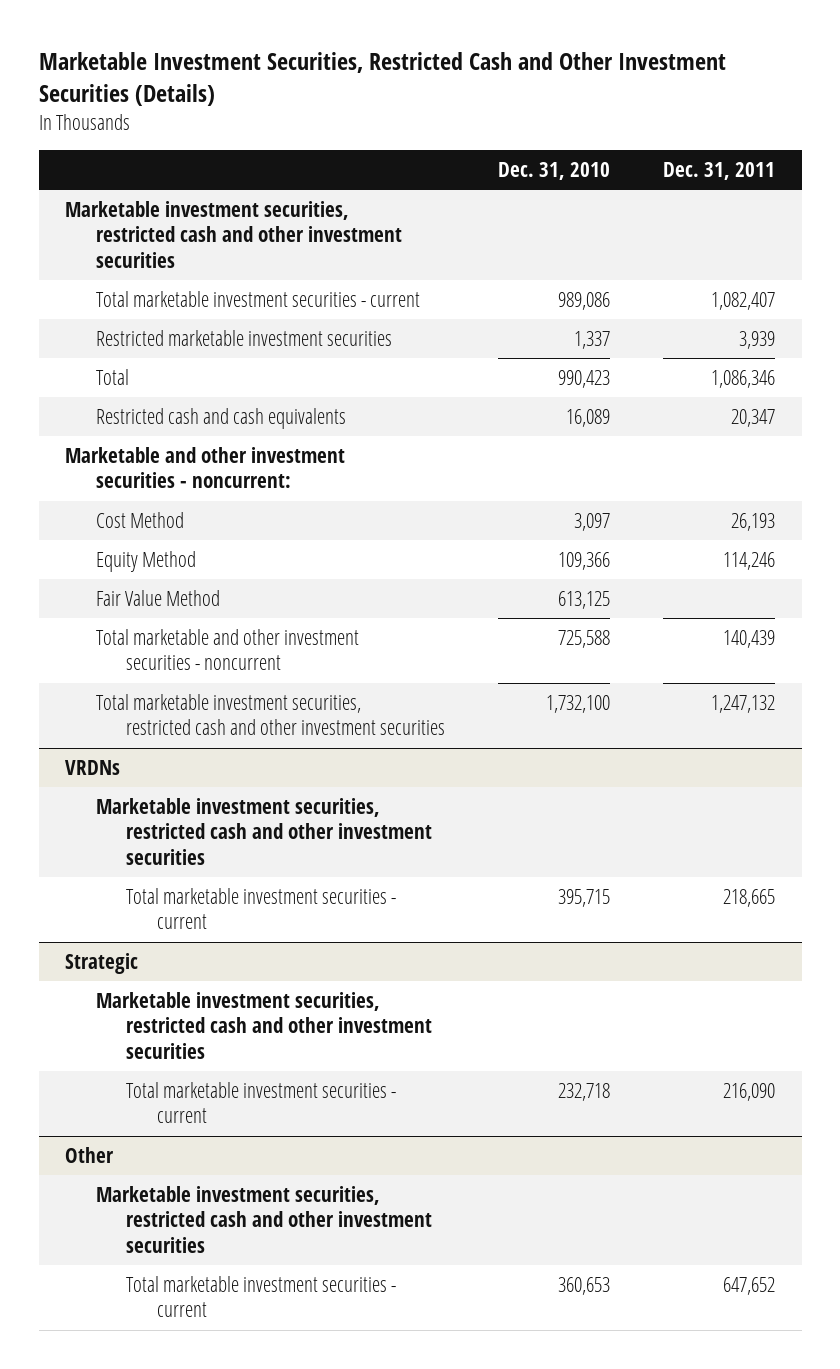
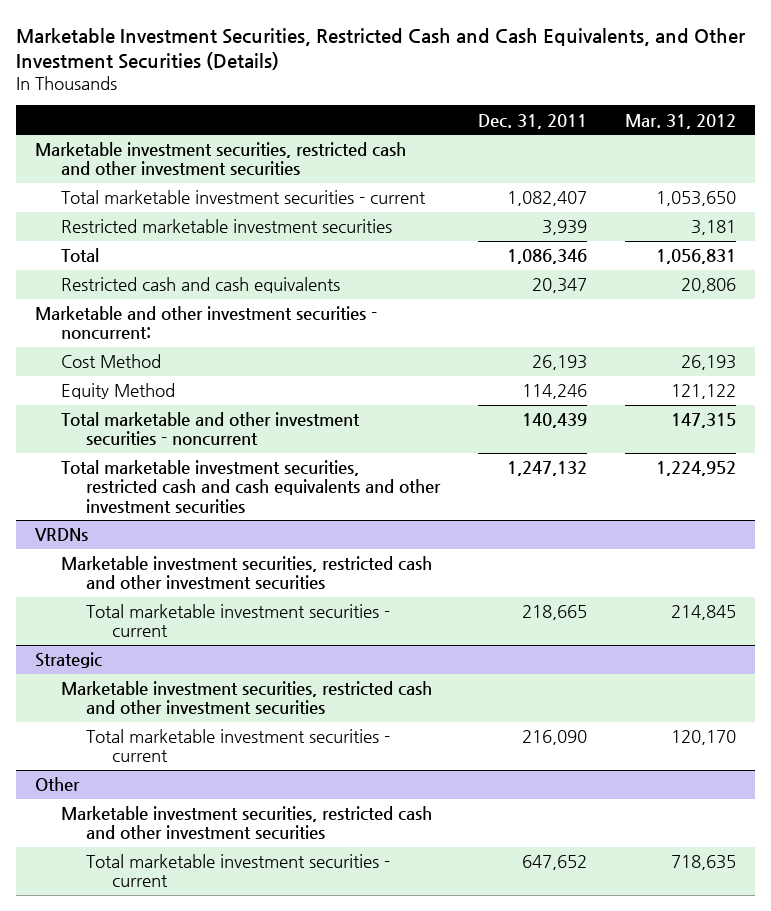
[38,52,726,107] Marketable Investment Securities, Restricted Cash and Other Investment Securities (Details) -> [16,27,746,70] Marketable Investment Securities, Restricted Cash and Cash Equivalents, and Other Investment Securities (Details)
[498,162,611,181] Dec. 31, 2010 -> none
none -> [624,113,736,129] Mar. 31, 2012
[95,589,220,606] Fair Value Method -> none
[95,693,446,736] Total marketable investment securities, restricted cash and other investment securities -> [60,460,442,514] Total marketable investment securities, restricted cash and cash equivalents and other investment securities

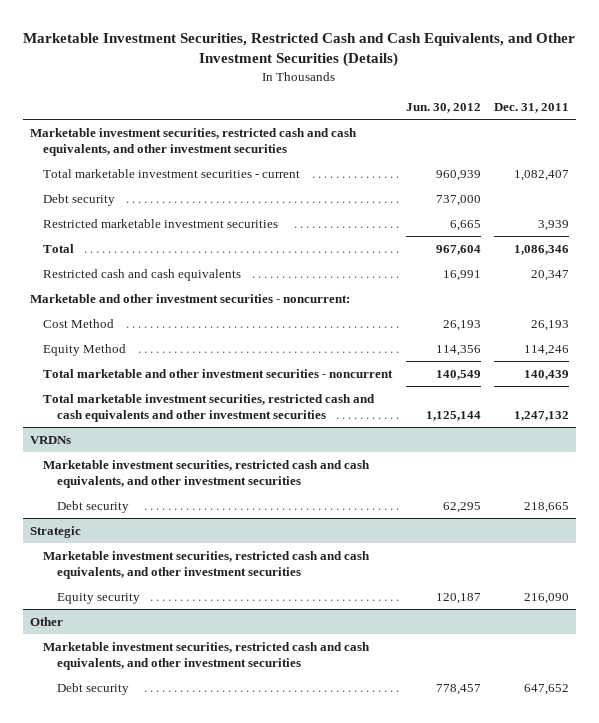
[624,113,736,129] Mar. 31, 2012 -> none
none -> [405,102,481,113] Jun. 30, 2012
[35,142,407,177] Marketable investment securities, restricted cash and other investment securities -> [29,127,357,156] Marketable investment securities, restricted cash and cash equivalents, and other investment securities
none -> [43,193,116,206] Debt security
[60,556,432,591] Marketable investment securities, restricted cash and other investment securities -> [43,459,371,488] Marketable investment securities, restricted cash and cash equivalents, and other investment securities
[86,604,391,638] Total marketable investment securities - current -> [57,500,130,513] Debt security
[60,681,432,716] Marketable investment securities, restricted cash and other investment securities -> [43,550,371,579] Marketable investment securities, restricted cash and cash equivalents, and other investment securities
[86,729,391,763] Total marketable investment securities - current -> [57,592,141,604] Equity security
[60,806,432,841] Marketable investment securities, restricted cash and other investment securities -> [43,641,371,670] Marketable investment securities, restricted cash and cash equivalents, and other investment securities
[86,854,391,888] Total marketable investment securities - current -> [57,682,130,695] Debt security

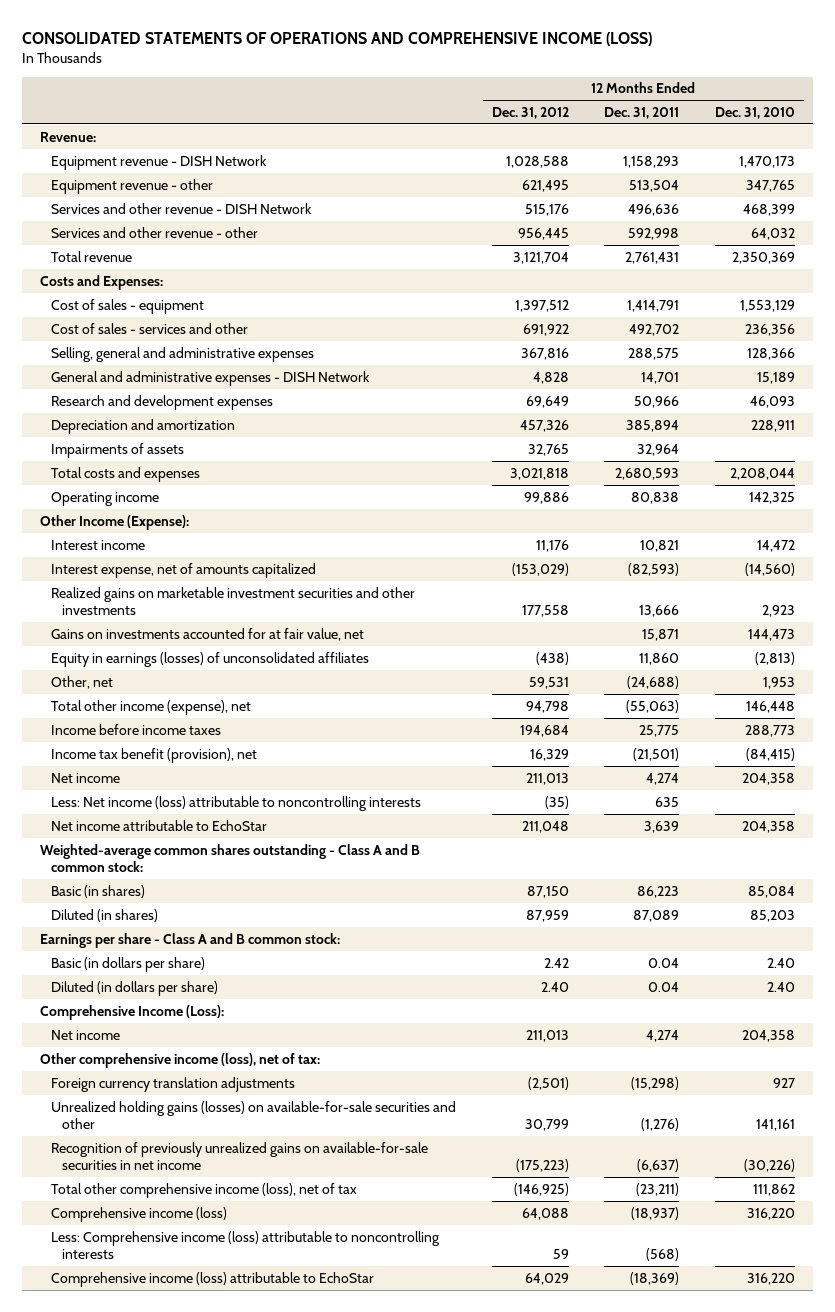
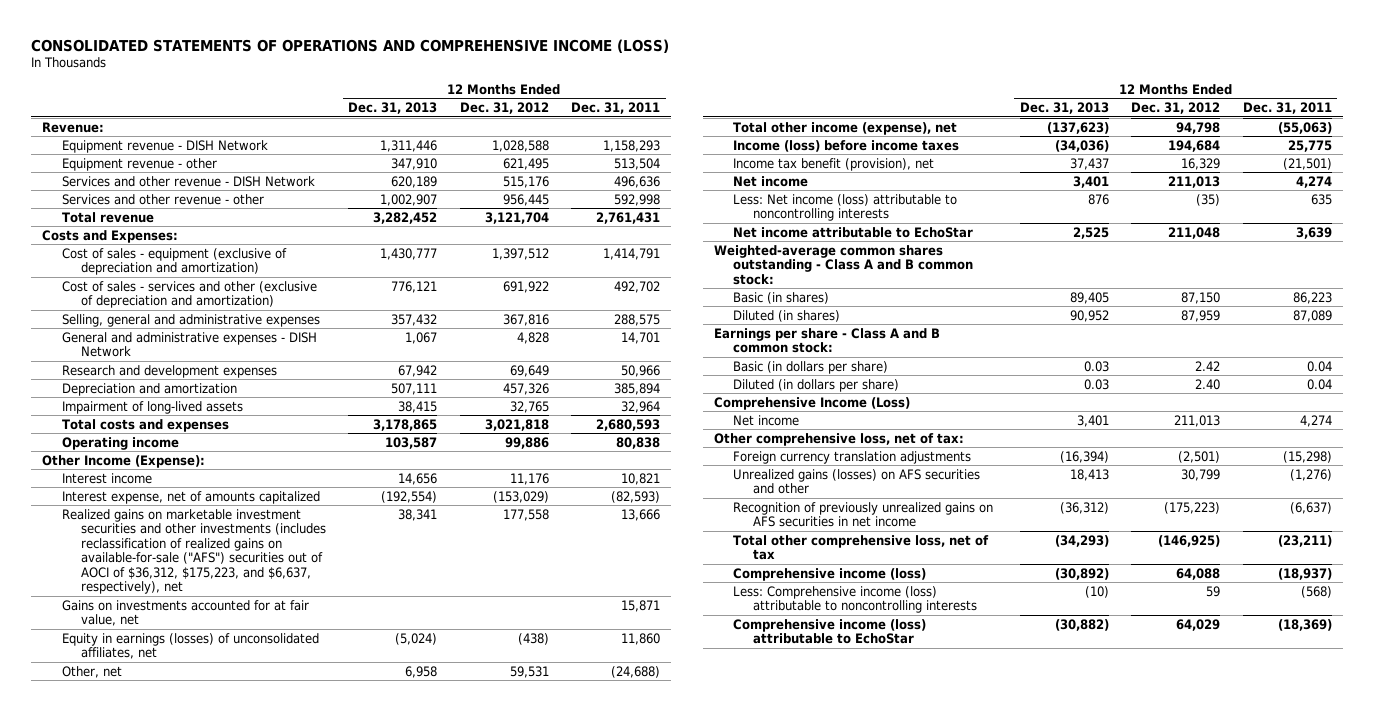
[714,106,795,119] Dec. 31, 2010 -> none
none -> [348,102,438,115] Dec. 31, 2013
[51,298,205,314] Cost of sales - equipment -> [61,247,287,276] Cost of sales - equipment (exclusive of depreciation and amortization)
[51,322,249,334] Cost of sales - services and other -> [61,280,317,309] Cost of sales - services and other (exclusive of depreciation and amortization)
[51,442,185,458] Impairments of assets -> [61,400,243,414] Impairment of long-lived assets
[51,586,416,615] Realized gains on marketable investment securities and other investments -> [61,508,327,595] Realized gains on marketable investment securities and other investments (includes reclassification of realized gains on available-for-sale ("AFS") securities out of AOCI of $36,312, $175,223, and $6,637, respectively), net
[51,651,370,667] Equity in earnings (losses) of unconsolidated affiliates -> [61,632,319,660] Equity in earnings (losses) of unconsolidated affiliates, net
[51,723,222,735] Income before income taxes -> [733,139,960,152] Income (loss) before income taxes
[39,1004,224,1020] Comprehensive Income (Loss): -> [713,396,910,410] Comprehensive Income (Loss)
[39,1052,320,1068] Other comprehensive income (loss), net of tax: -> [713,432,964,446] Other comprehensive loss, net of tax:
[51,1100,457,1129] Unrealized holding gains (losses) on available-for-sale securities and other -> [733,468,981,495] Unrealized gains (losses) on AFS securities and other
[51,1141,429,1170] Recognition of previously unrealized gains on available-for-sale securities in net income -> [733,501,994,528] Recognition of previously unrealized gains on AFS securities in net income
[51,1182,358,1198] Total other comprehensive income (loss), net of tax -> [733,534,990,561] Total other comprehensive loss, net of tax

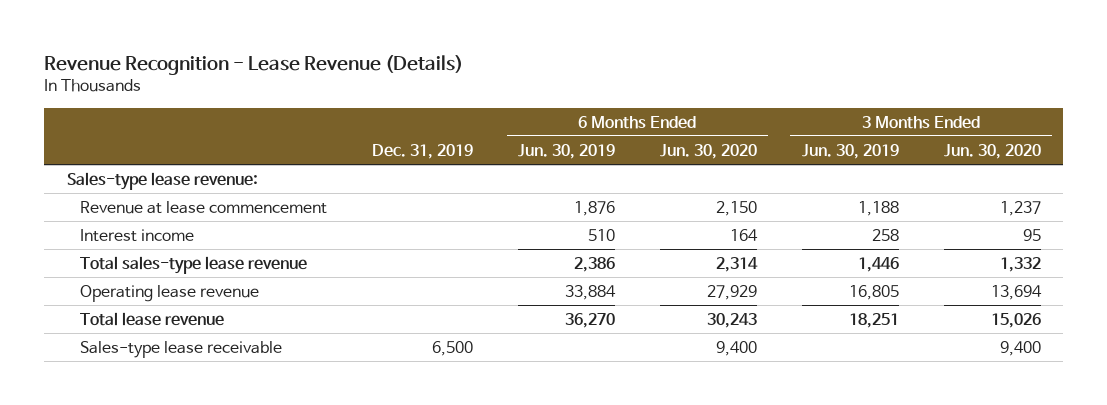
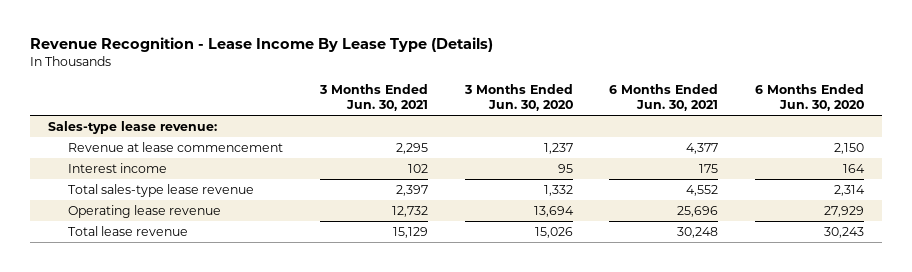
[44,54,464,75] Revenue Recognition - Lease Revenue (Details) -> [29,37,493,53] Revenue Recognition - Lease Income By Lease Type (Details)
[371,143,473,159] Dec. 31, 2019 -> none
[517,143,615,159] Jun. 30, 2019 -> none
[801,143,899,159] Jun. 30, 2019 -> none
none -> [318,84,428,112] 3 Months Ended Jun. 30, 2021
none -> [609,84,719,112] 6 Months Ended Jun. 30, 2021
[80,340,283,358] Sales-type lease receivable -> none

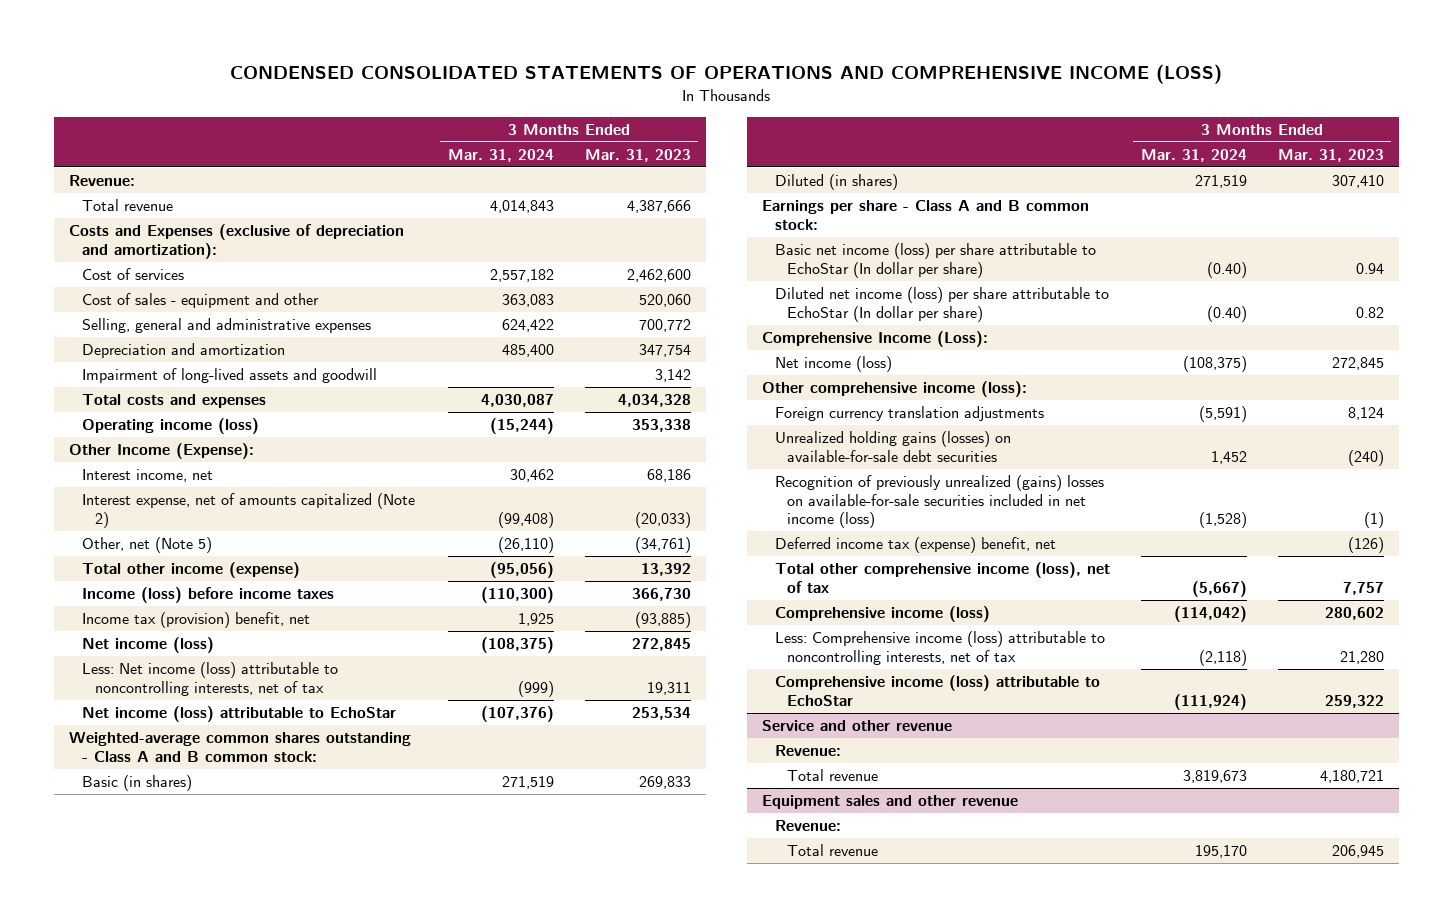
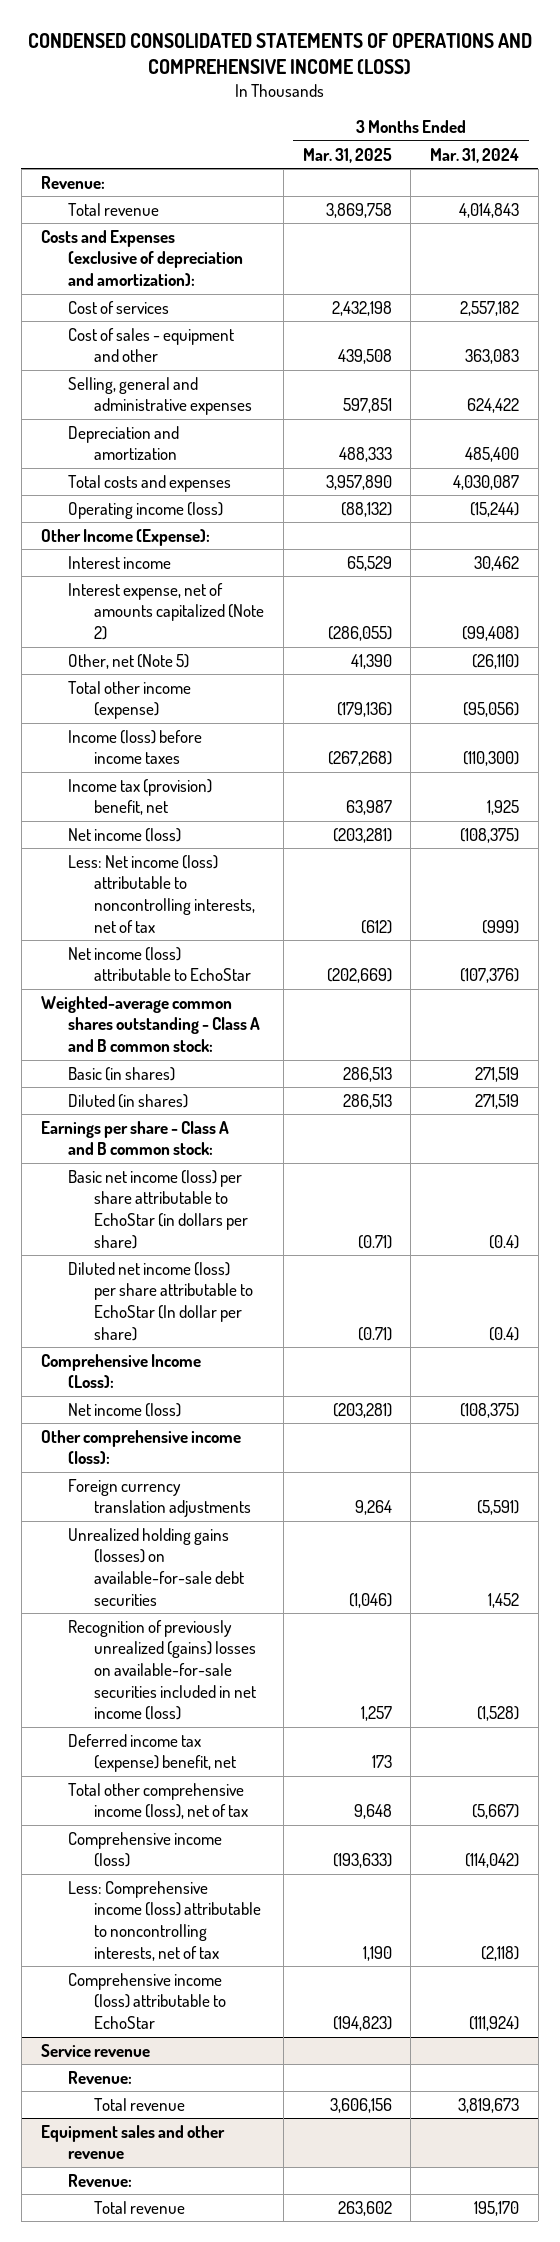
[584,149,691,163] Mar. 31, 2023 -> none
none -> [302,147,392,163] Mar. 31, 2025
[81,368,377,384] Impairment of long-lived assets and goodwill -> none
[81,469,213,483] Interest income, net -> [67,555,171,569] Interest income
[774,243,1096,278] Basic net income (loss) per share attributable to EchoStar (In dollar per share) -> [67,1169,249,1249] Basic net income (loss) per share attributable to EchoStar (in dollars per share)
[1206,261,1247,278] (0.40) -> [489,1234,520,1249] (0.4)
[1206,305,1247,322] (0.40) -> [489,1326,520,1341] (0.4)
[762,720,953,732] Service and other revenue -> [40,2043,150,2057] Service revenue

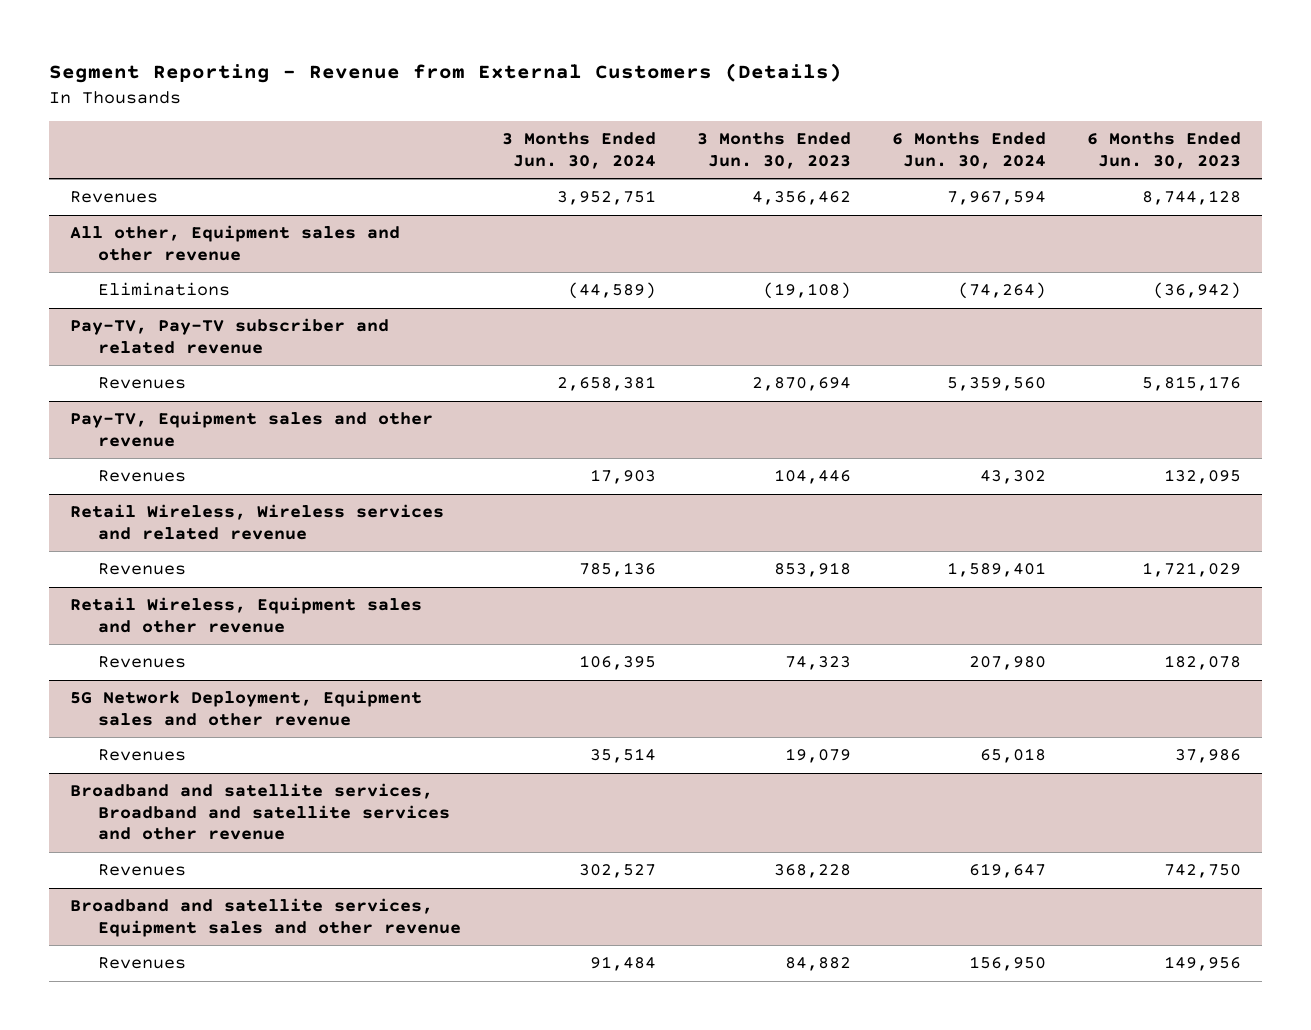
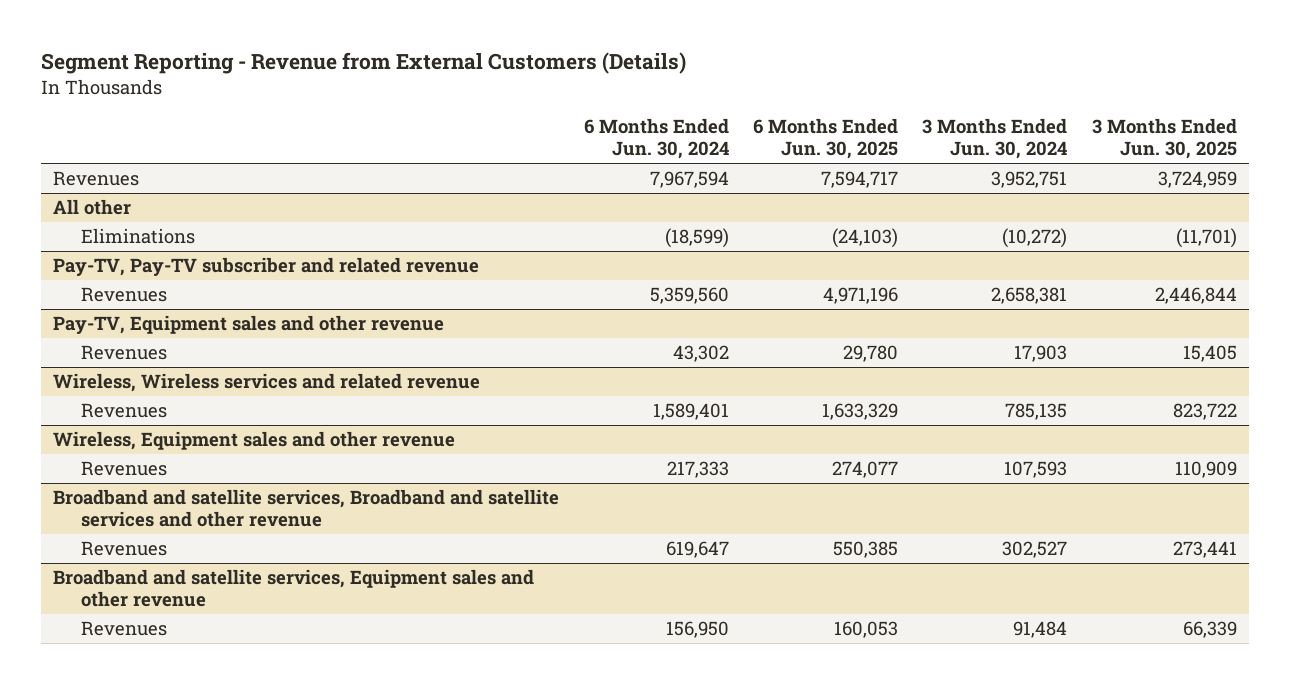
[697,132,852,169] 3 Months Ended Jun. 30, 2023 -> none
[1087,132,1242,169] 6 Months Ended Jun. 30, 2023 -> none
none -> [752,118,898,160] 6 Months Ended Jun. 30, 2025
none -> [1091,118,1237,160] 3 Months Ended Jun. 30, 2025
[69,225,400,261] All other, Equipment sales and other revenue -> none
none -> [53,199,132,216] All other
[568,282,657,300] (44,589) -> [1002,228,1068,249] (10,272)
[958,282,1047,300] (74,264) -> [664,228,729,249] (18,599)
[69,690,422,726] 5G Network Deployment, Equipment sales and other revenue -> none
[98,749,187,762] Revenues -> none
[69,504,444,540] Retail Wireless, Wireless services and related revenue -> [53,373,481,393] Wireless, Wireless services and related revenue
[579,562,657,578] 785,136 -> [1005,403,1068,421] 785,135
[69,597,422,633] Retail Wireless, Equipment sales and other revenue -> [53,431,456,451] Wireless, Equipment sales and other revenue
[579,655,657,671] 106,395 -> [1004,461,1068,479] 107,593
[969,656,1047,671] 207,980 -> [666,461,729,479] 217,333

